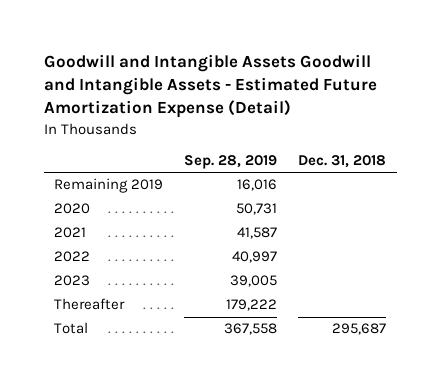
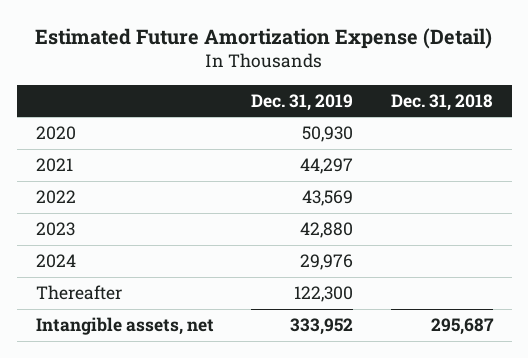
[43,54,377,119] Goodwill and Intangible Assets Goodwill and Intangible Assets - Estimated Future Amortization Expense (Detail) -> [35,27,493,49] Estimated Future Amortization Expense (Detail)
[184,155,278,170] Sep. 28, 2019 -> none
none -> [251,93,354,111] Dec. 31, 2019
[54,178,164,194] Remaining 2019 -> none
none -> [35,254,76,269] 2024
[54,322,89,335] Total -> [35,317,214,336] Intangible assets, net

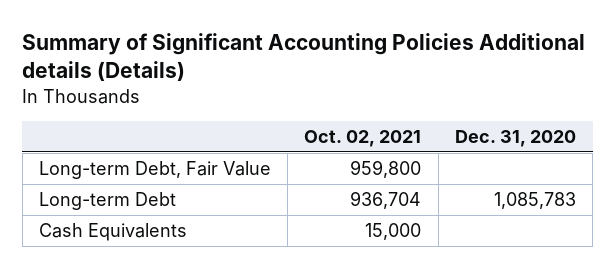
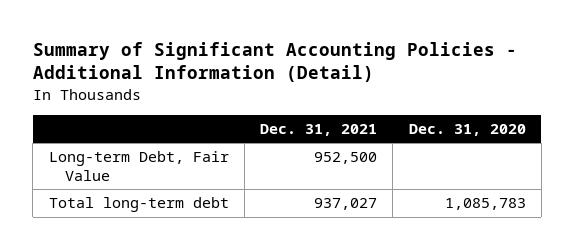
[22,33,586,82] Summary of Significant Accounting Policies Additional details (Details) -> [32,42,517,83] Summary of Significant Accounting Policies - Additional Information (Detail)
[304,129,422,147] Oct. 02, 2021 -> none
none -> [260,123,378,136] Dec. 31, 2021
[39,223,188,242] Cash Equivalents -> none
[39,192,177,211] Long-term Debt -> [48,197,229,213] Total long-term debt

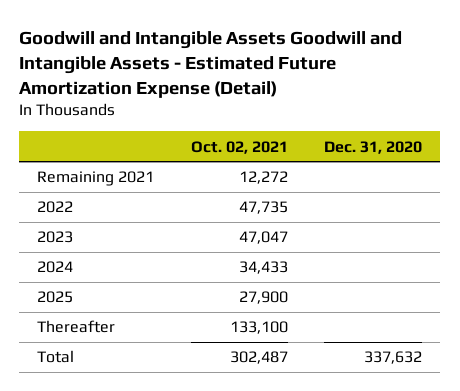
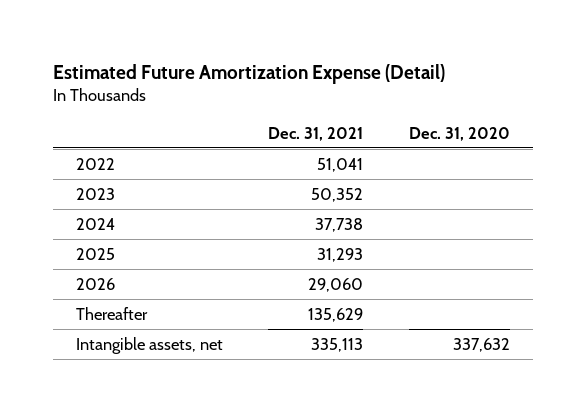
[19,31,403,98] Goodwill and Intangible Assets Goodwill and Intangible Assets - Estimated Future Amortization Expense (Detail) -> [52,63,445,84] Estimated Future Amortization Expense (Detail)
[190,140,288,154] Oct. 02, 2021 -> none
none -> [268,126,364,141] Dec. 31, 2021
[37,171,155,187] Remaining 2021 -> none
none -> [75,277,115,290] 2026
[37,350,75,364] Total -> [75,336,223,354] Intangible assets, net

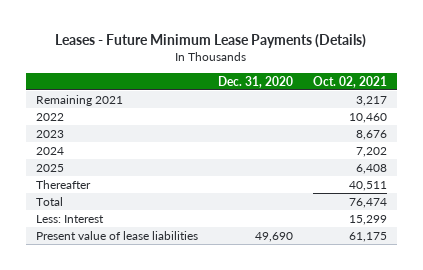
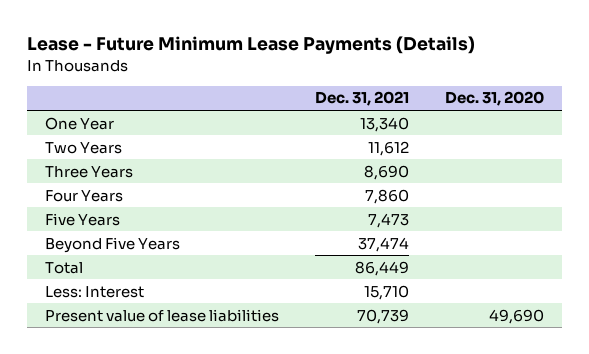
[55,33,367,48] Leases - Future Minimum Lease Payments (Details) -> [27,36,476,55] Lease - Future Minimum Lease Payments (Details)
[312,75,387,88] Oct. 02, 2021 -> none
none -> [315,91,410,107] Dec. 31, 2021
[35,163,64,172] 2025 -> none
[35,94,123,106] Remaining 2021 -> [45,116,115,130] One Year
[35,112,64,121] 2022 -> [45,141,123,154] Two Years
[35,129,64,138] 2023 -> [45,165,134,178] Three Years
[35,146,64,155] 2024 -> [45,189,124,202] Four Years
none -> [45,212,121,226] Five Years
[35,179,91,189] Thereafter -> [45,236,181,253] Beyond Five Years

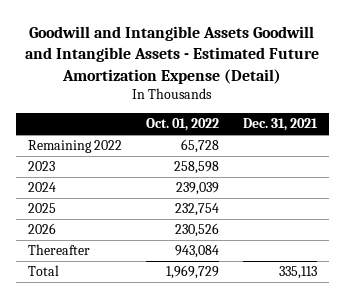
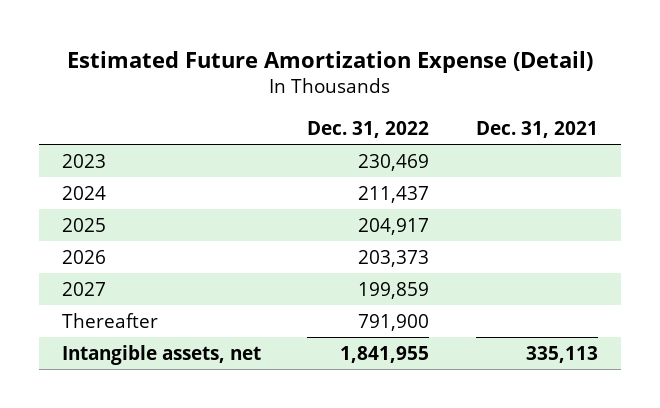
[25,25,320,84] Goodwill and Intangible Assets Goodwill and Intangible Assets - Estimated Future Amortization Expense (Detail) -> [66,50,593,73] Estimated Future Amortization Expense (Detail)
[145,118,219,132] Oct. 01, 2022 -> none
none -> [307,120,430,138] Dec. 31, 2022
[27,140,122,154] Remaining 2022 -> none
none -> [61,281,106,296] 2027
[27,265,59,277] Total -> [61,344,261,365] Intangible assets, net

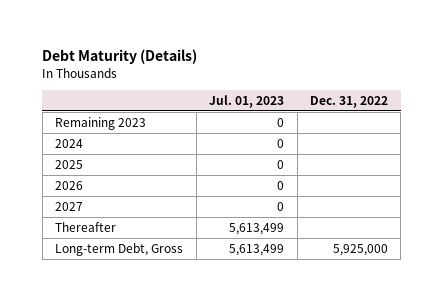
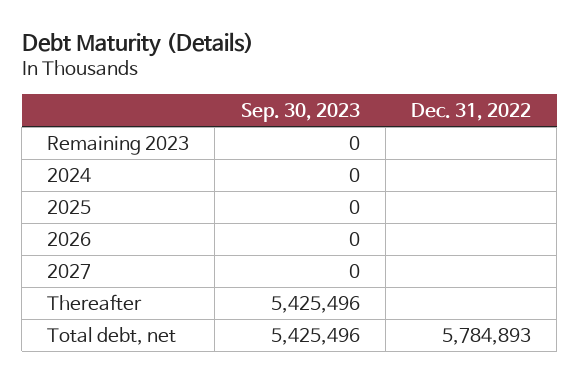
[209,95,285,109] Jul. 01, 2023 -> none
none -> [240,102,360,122] Sep. 30, 2023
[55,242,184,256] Long-term Debt, Gross -> none
none -> [47,326,177,345] Total debt, net

